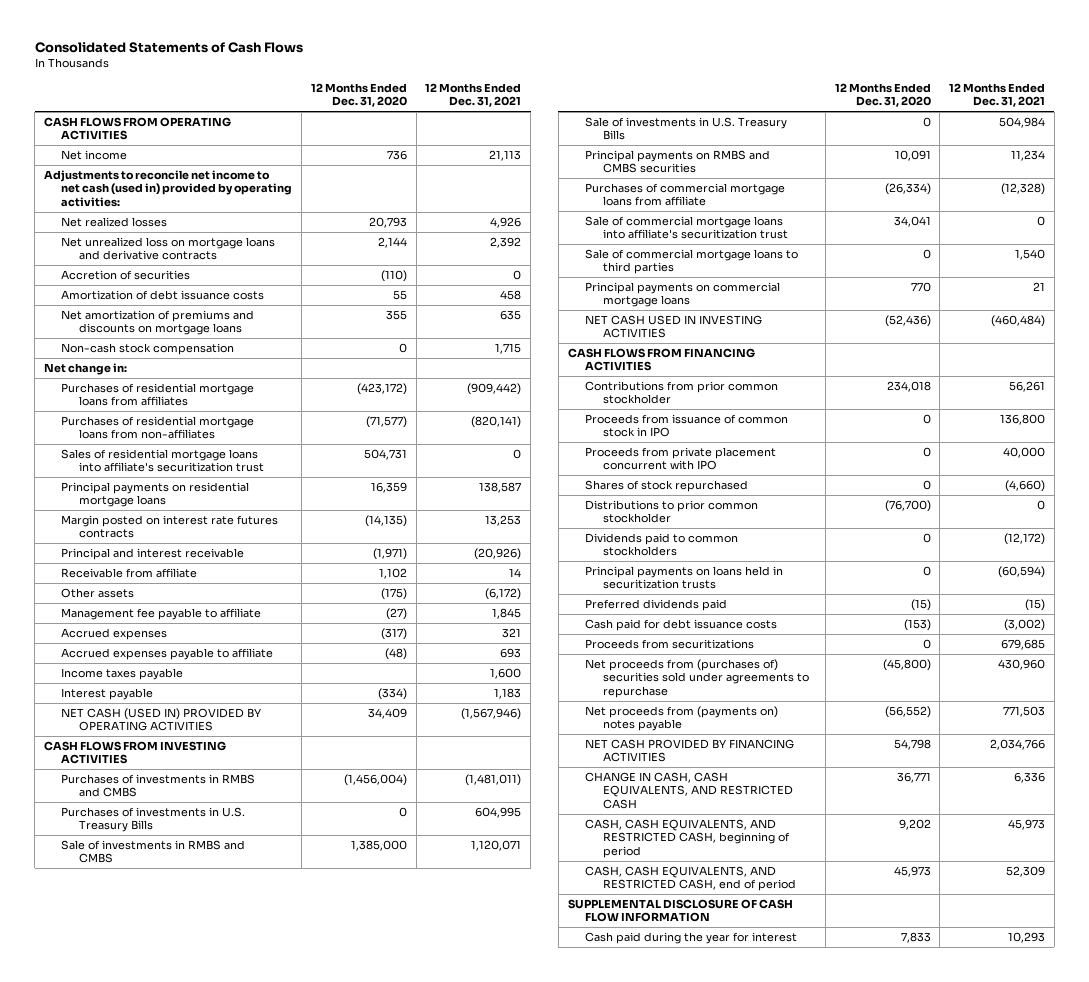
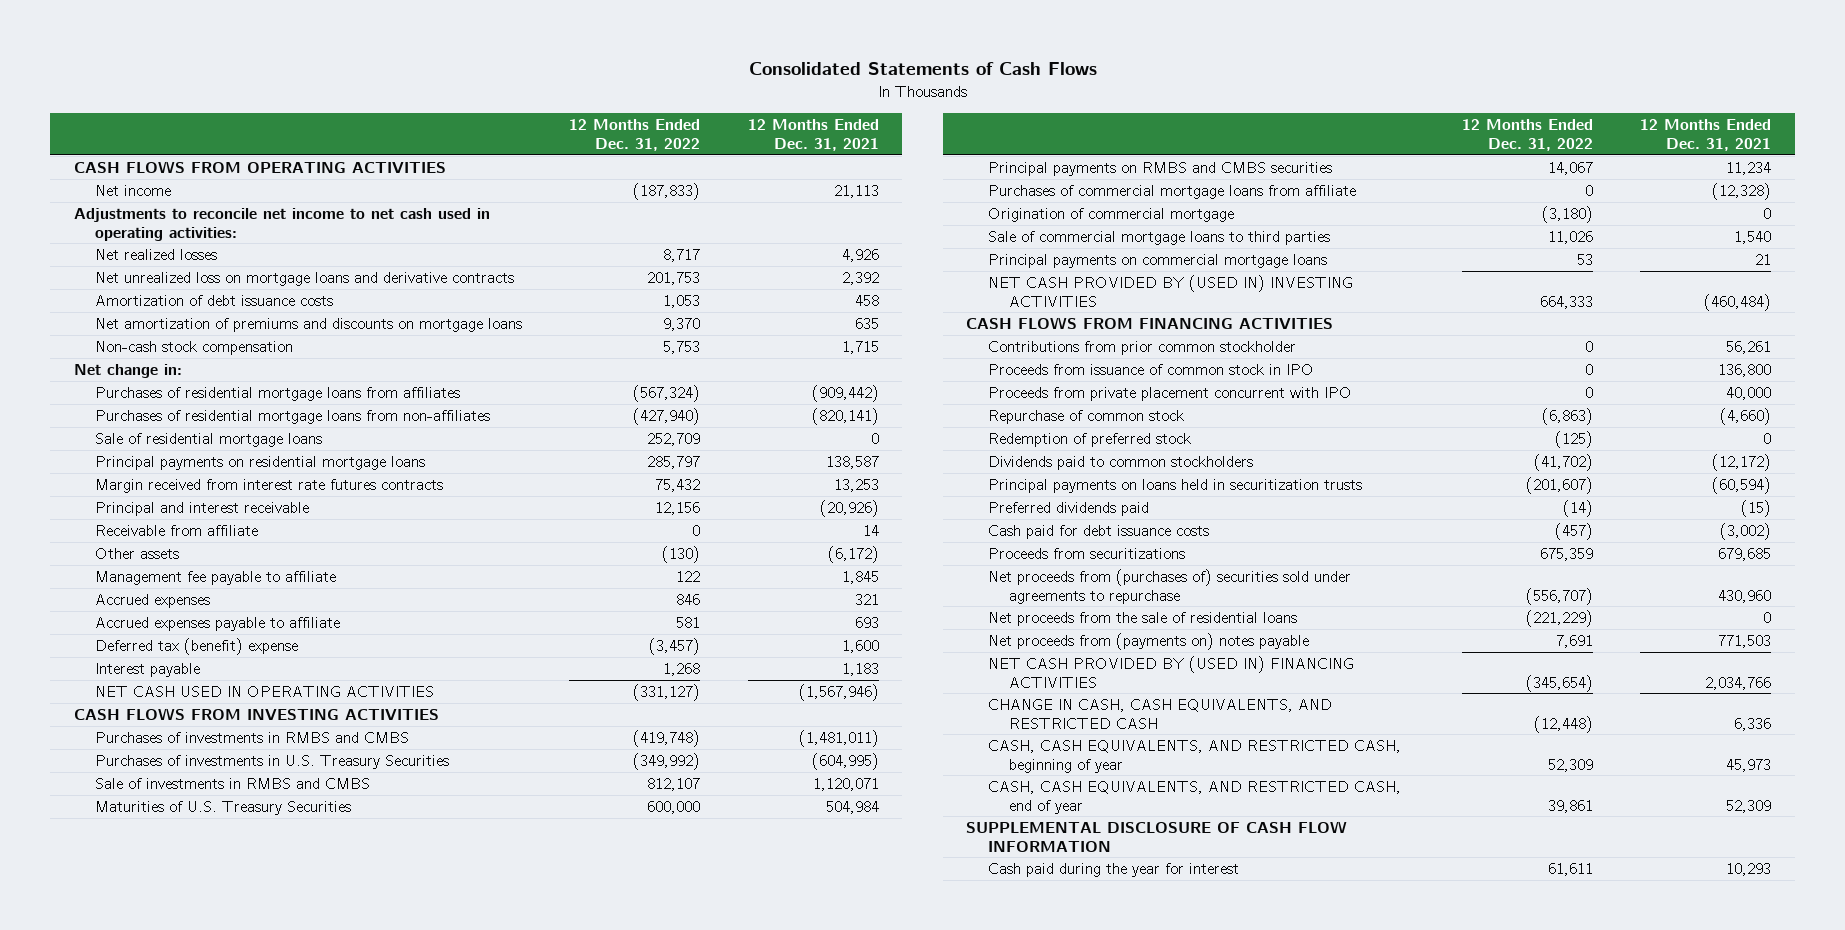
[310,83,407,108] 12 Months Ended Dec. 31, 2020 -> none
none -> [569,119,701,152] 12 Months Ended Dec. 31, 2022
[43,170,293,207] Adjustments to reconcile net income to net cash (used in) provided by operating activities: -> [73,207,490,241] Adjustments to reconcile net income to net cash used in operating activities:
[61,270,191,281] Accretion of securities -> none
[61,449,264,473] Sales of residential mortgage loans into affiliate's securitization trust -> [95,432,323,447] Sale of residential mortgage loans
[61,515,279,539] Margin posted on interest rate futures contracts -> [95,478,444,493] Margin received from interest rate futures contracts
[61,668,184,681] Income taxes payable -> [95,637,299,655] Deferred tax (benefit) expense
[61,708,262,732] NET CASH (USED IN) PROVIDED BY OPERATING ACTIVITIES -> [95,685,435,697] NET CASH USED IN OPERATING ACTIVITIES
[61,807,246,833] Purchases of investments in U.S. Treasury Bills -> [95,754,450,769] Purchases of investments in U.S. Treasury Securities
[475,807,522,819] 604,995 -> [811,752,879,770] (604,995)
[585,117,788,141] Sale of investments in U.S. Treasury Bills -> [95,800,352,815] Maturities of U.S. Treasury Securities
[585,216,788,240] Sale of commercial mortgage loans into affiliate's securitization trust -> none
none -> [987,207,1234,222] Origination of commercial mortgage
[585,315,763,339] NET CASH USED IN INVESTING ACTIVITIES -> [987,274,1353,307] NET CASH PROVIDED BY (USED IN) INVESTING ACTIVITIES
[585,500,759,524] Distributions to prior common stockholder -> none
[585,480,749,493] Shares of stock repurchased -> [987,409,1184,424] Repurchase of common stock
none -> [987,432,1191,447] Redemption of preferred stock
none -> [987,611,1297,626] Net proceeds from the sale of residential loans
[585,739,795,763] NET CASH PROVIDED BY FINANCING ACTIVITIES -> [987,655,1354,688] NET CASH PROVIDED BY (USED IN) FINANCING ACTIVITIES
[585,819,790,858] CASH, CASH EQUIVALENTS, AND RESTRICTED CASH, beginning of period -> [987,739,1401,773] CASH, CASH EQUIVALENTS, AND RESTRICTED CASH, beginning of year
[585,866,796,892] CASH, CASH EQUIVALENTS, AND RESTRICTED CASH, end of period -> [987,780,1401,814] CASH, CASH EQUIVALENTS, AND RESTRICTED CASH, end of year

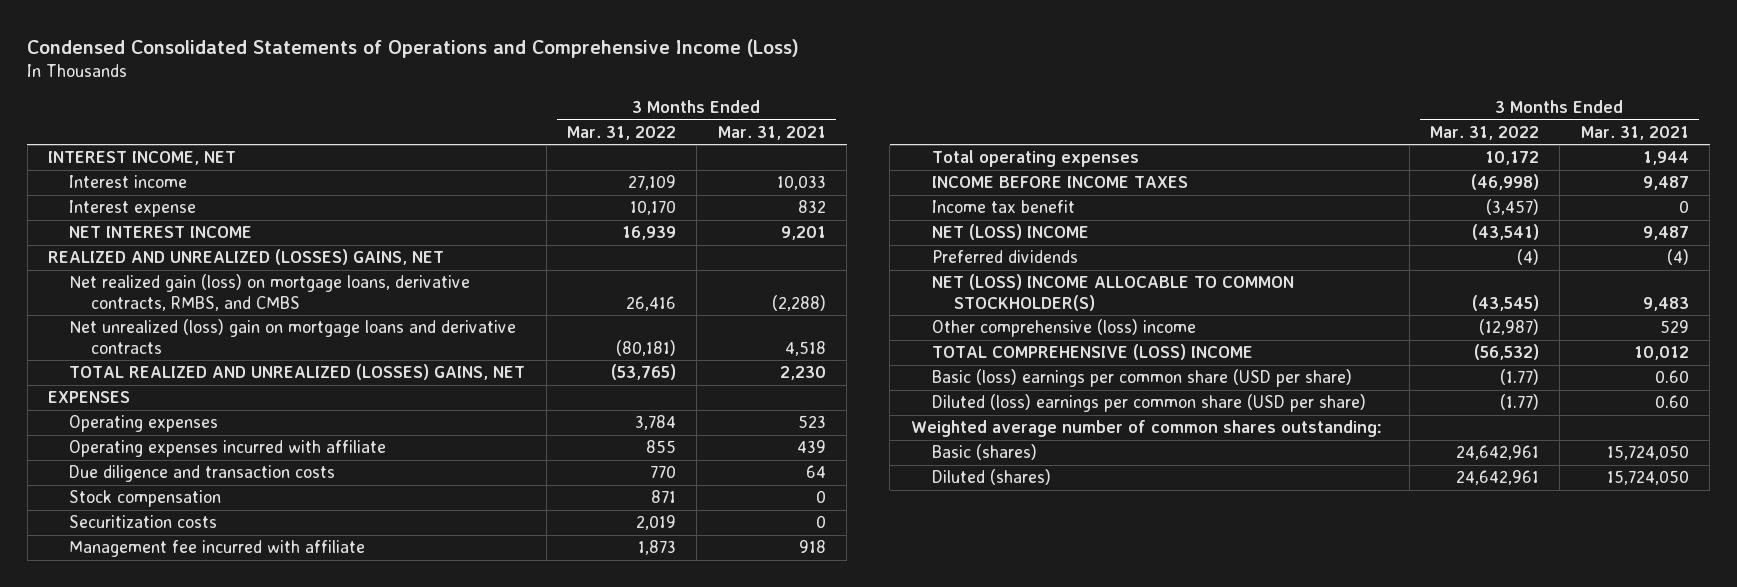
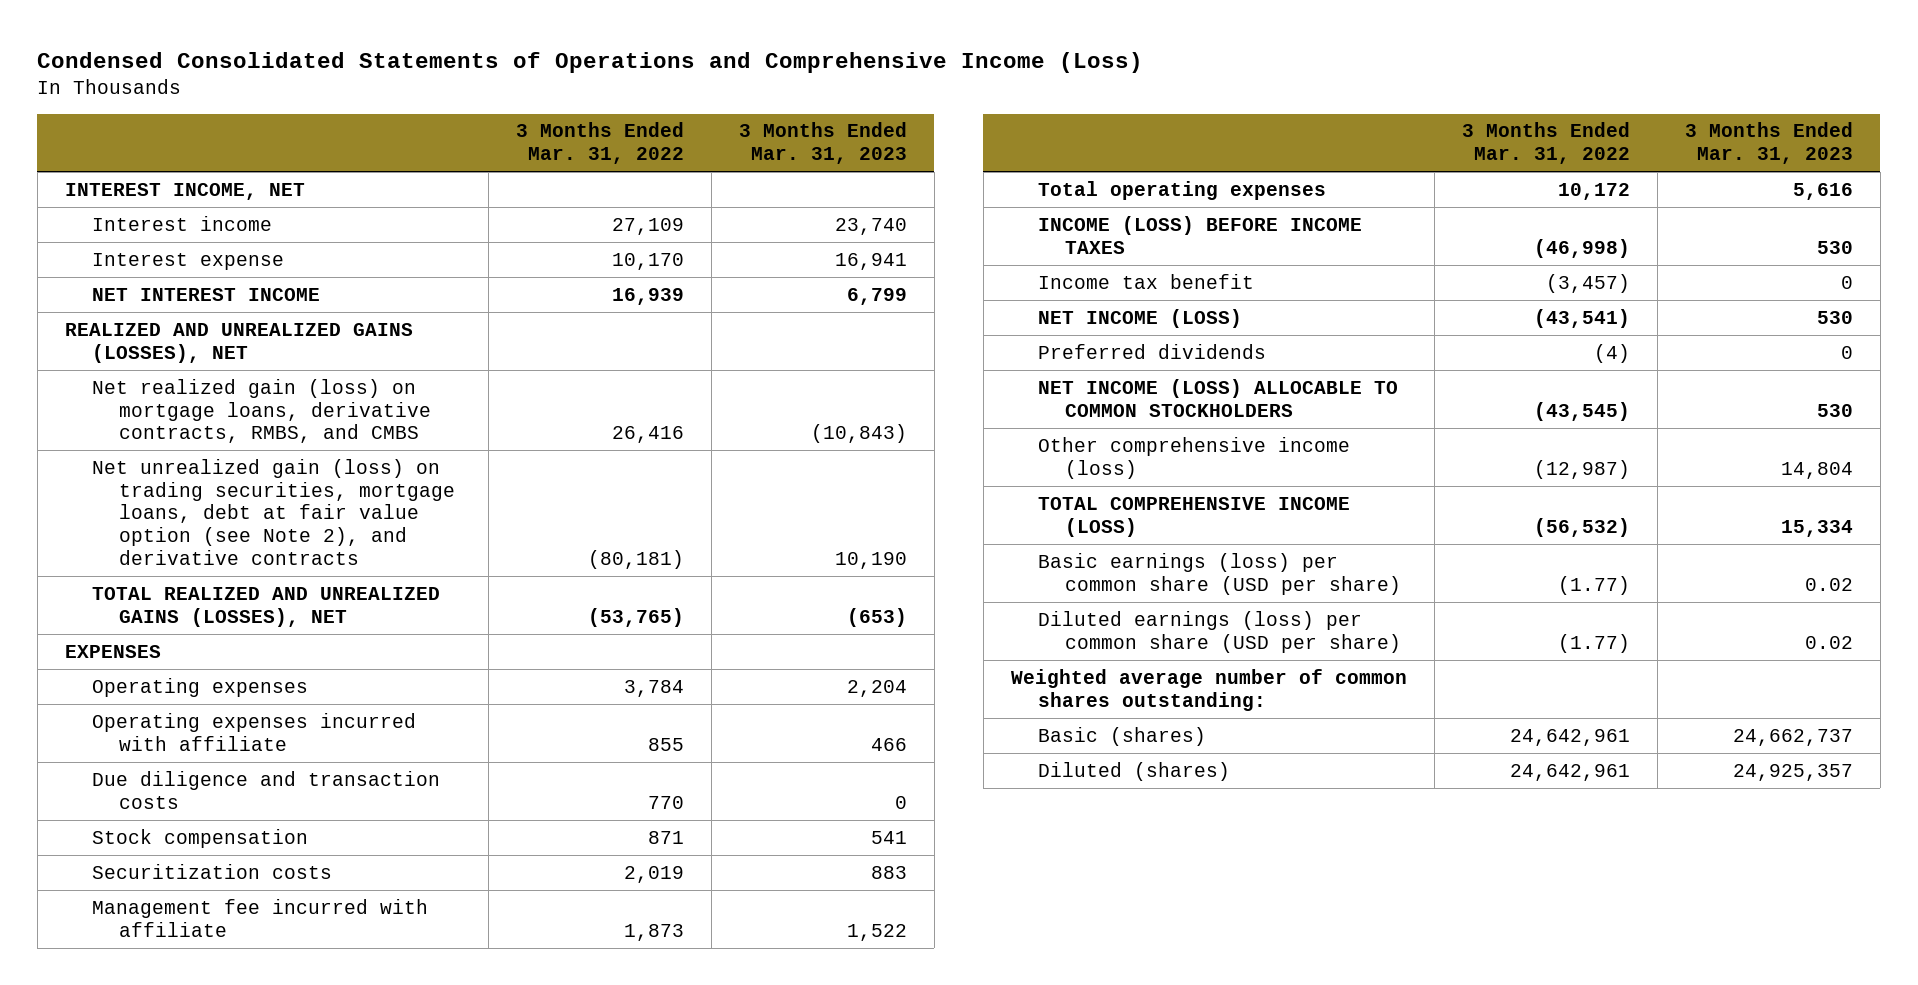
[717,125,826,140] Mar. 31, 2021 -> none
none -> [738,122,907,165] 3 Months Ended Mar. 31, 2023
[47,249,444,266] REALIZED AND UNREALIZED (LOSSES) GAINS, NET -> [64,322,413,363] REALIZED AND UNREALIZED GAINS (LOSSES), NET
[69,319,517,354] Net unrealized (loss) gain on mortgage loans and derivative contracts -> [91,458,455,566] Net unrealized gain (loss) on trading securities, mortgage loans, debt at fair value option (see Note 2), and derivative contracts
[69,364,526,381] TOTAL REALIZED AND UNREALIZED (LOSSES) GAINS, NET -> [91,586,440,627] TOTAL REALIZED AND UNREALIZED GAINS (LOSSES), NET
[932,176,1189,189] INCOME BEFORE INCOME TAXES -> [1037,215,1362,254] INCOME (LOSS) BEFORE INCOME TAXES
[932,224,1090,241] NET (LOSS) INCOME -> [1037,308,1242,328] NET INCOME (LOSS)
[932,274,1295,311] NET (LOSS) INCOME ALLOCABLE TO COMMON STOCKHOLDER(S) -> [1037,378,1398,417] NET INCOME (LOSS) ALLOCABLE TO COMMON STOCKHOLDERS
[932,319,1197,338] Other comprehensive (loss) income -> [1037,436,1350,479] Other comprehensive income (loss)
[932,344,1254,361] TOTAL COMPREHENSIVE (LOSS) INCOME -> [1037,496,1350,537] TOTAL COMPREHENSIVE INCOME (LOSS)
[932,369,1353,388] Basic (loss) earnings per common share (USD per share) -> [1037,552,1402,595] Basic earnings (loss) per common share (USD per share)
[932,394,1367,413] Diluted (loss) earnings per common share (USD per share) -> [1037,610,1402,653] Diluted earnings (loss) per common share (USD per share)

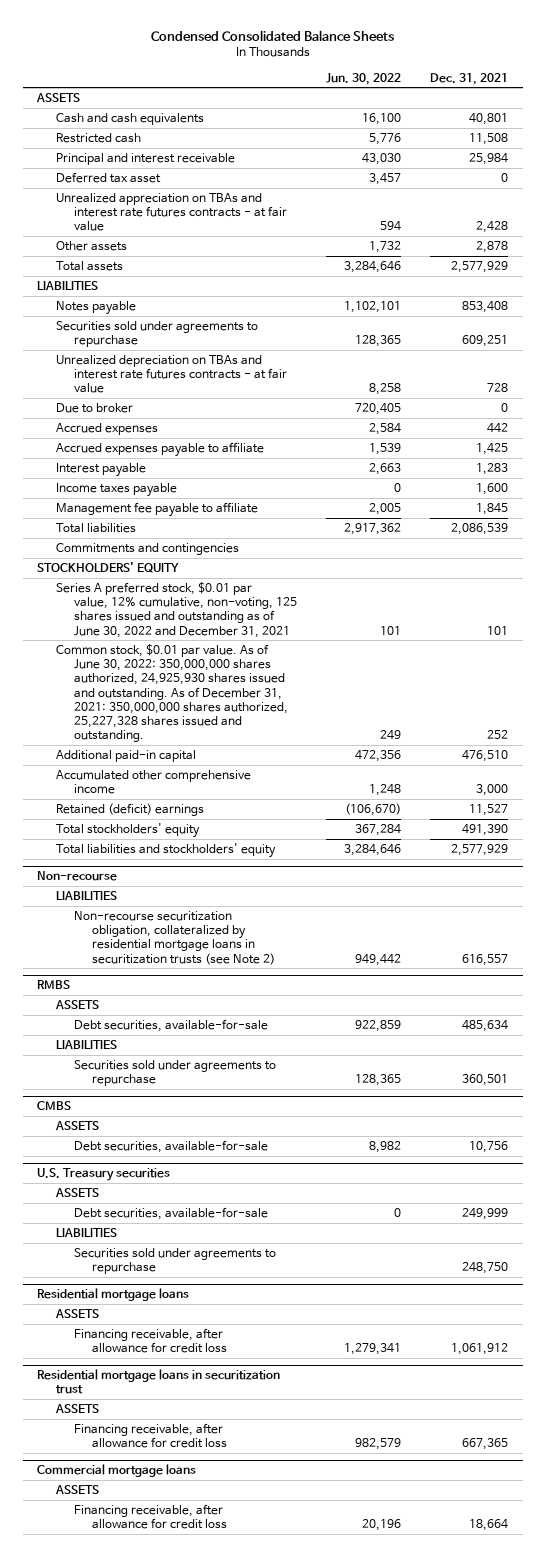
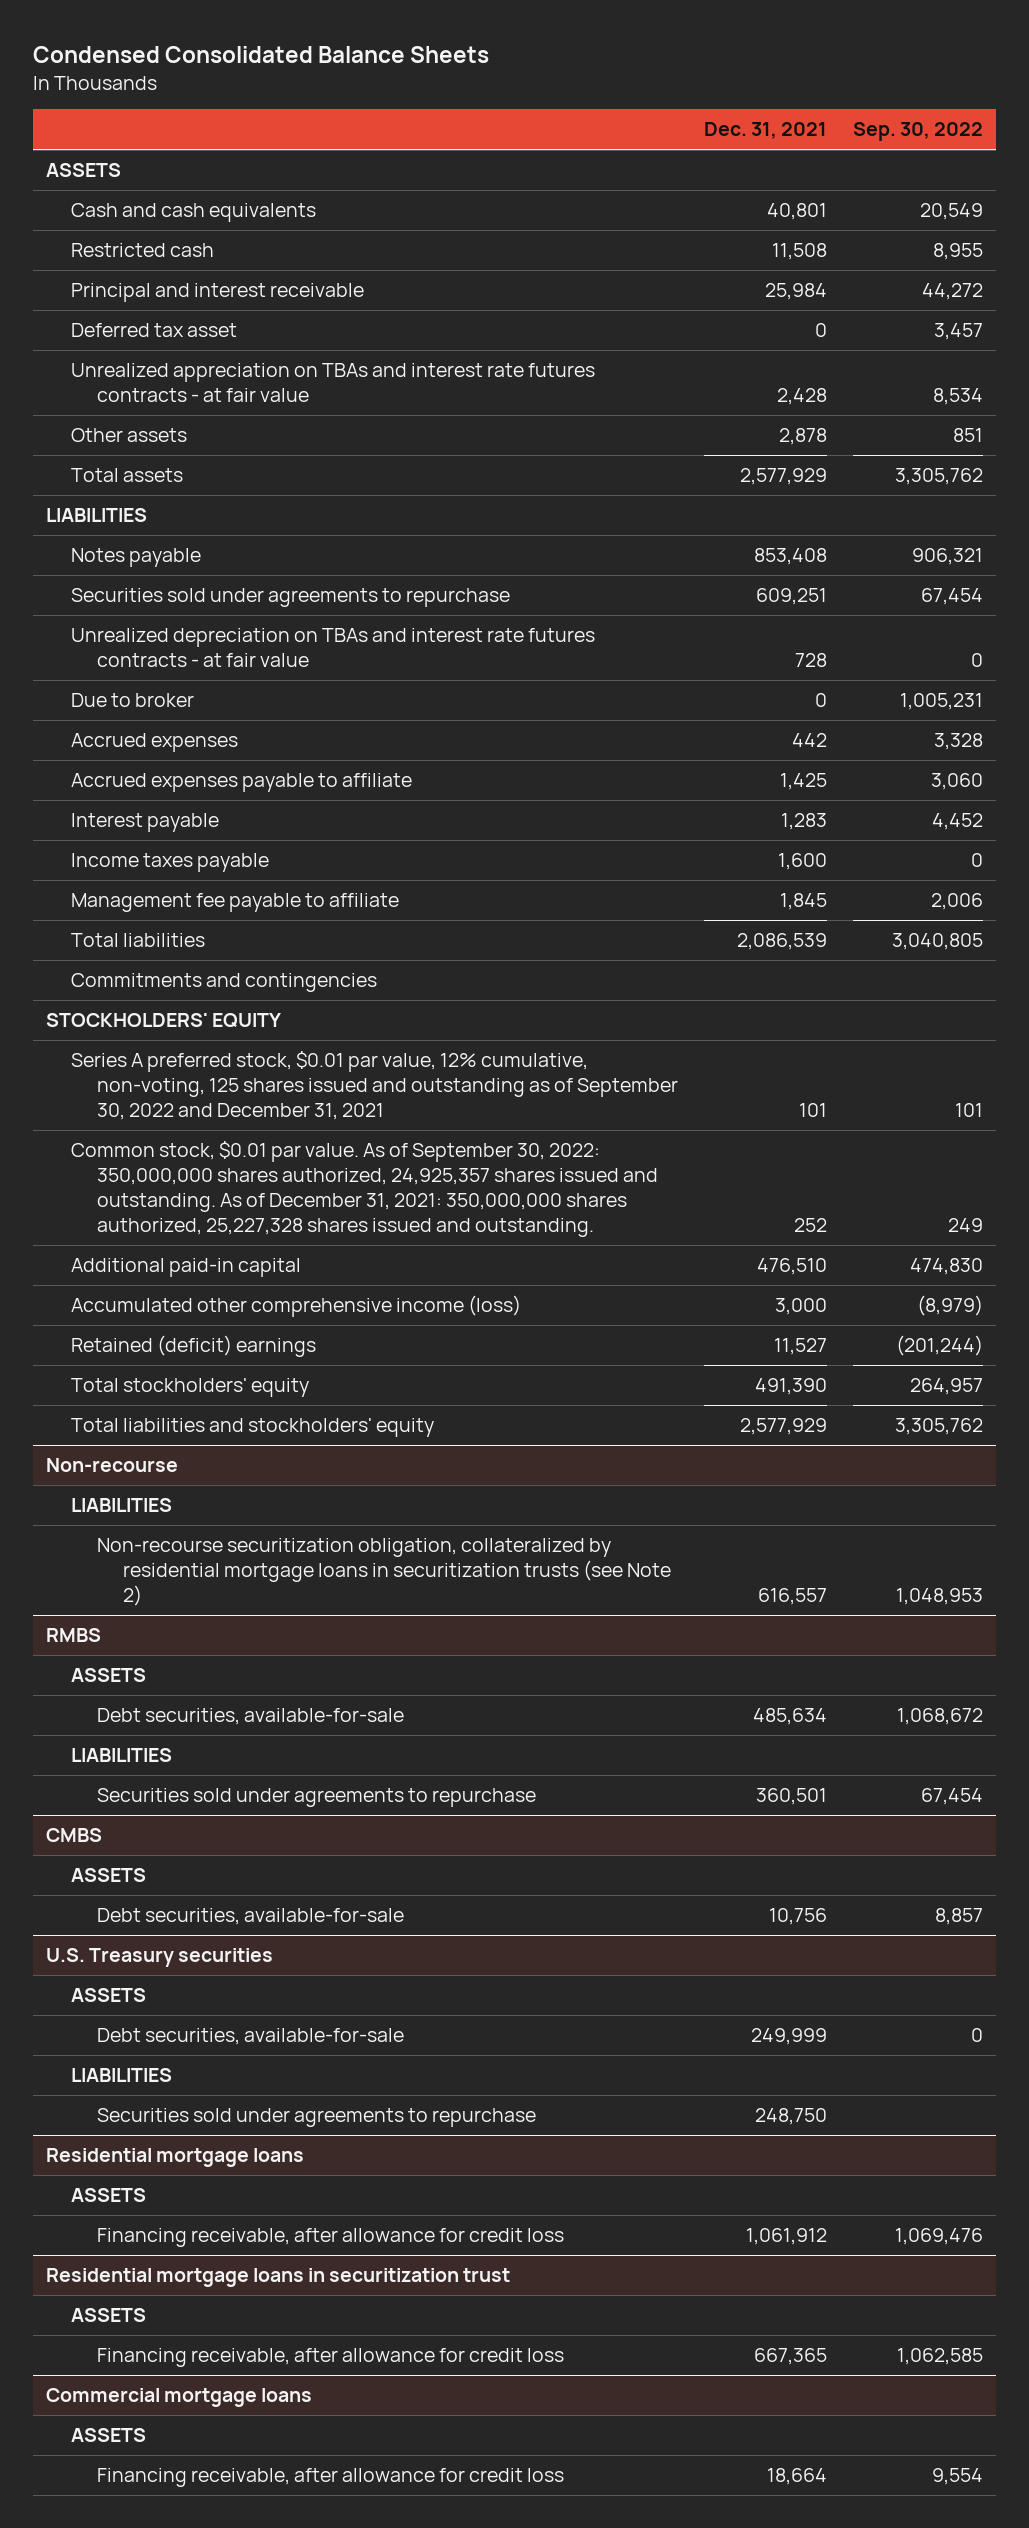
[326,72,402,85] Jun. 30, 2022 -> none
none -> [852,122,983,142] Sep. 30, 2022
[55,581,297,638] Series A preferred stock, $0.01 par value, 12% cumulative, non-voting, 125 shares issued and outstanding as of June 30, 2022 and December 31, 2021 -> [71,1050,679,1120] Series A preferred stock, $0.01 par value, 12% cumulative, non-voting, 125 shares issued and outstanding as of September 30, 2022 and December 31, 2021
[55,643,288,743] Common stock, $0.01 par value. As of June 30, 2022: 350,000,000 shares authorized, 24,925,930 shares issued and outstanding. As of December 31, 2021: 350,000,000 shares authorized, 25,227,328 shares issued and outstanding. -> [71,1140,659,1237] Common stock, $0.01 par value. As of September 30, 2022: 350,000,000 shares authorized, 24,925,357 shares issued and outstanding. As of December 31, 2021: 350,000,000 shares authorized, 25,227,328 shares issued and outstanding.
[55,769,251,795] Accumulated other comprehensive income -> [71,1294,522,1317] Accumulated other comprehensive income (loss)

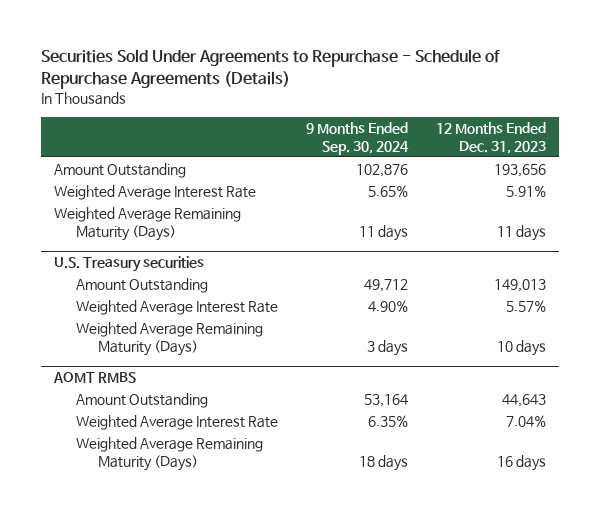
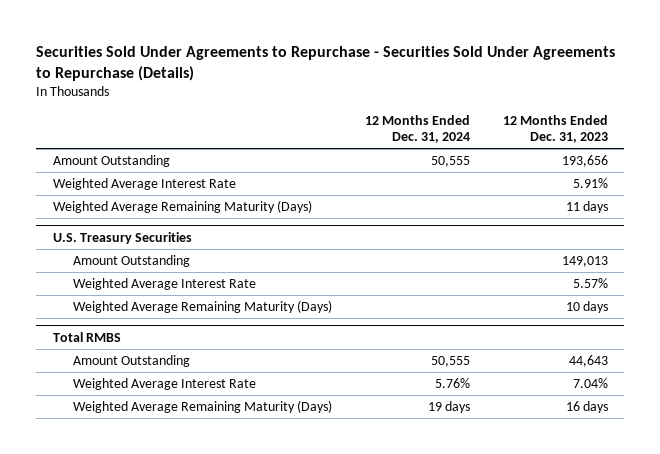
[40,49,500,90] Securities Sold Under Agreements to Repurchase - Schedule of Repurchase Agreements (Details) -> [36,45,616,81] Securities Sold Under Agreements to Repurchase - Securities Sold Under Agreements to Repurchase (Details)
[305,121,409,155] 9 Months Ended Sep. 30, 2024 -> none
none -> [364,114,470,143] 12 Months Ended Dec. 31, 2024
[54,255,205,272] U.S. Treasury securities -> [52,231,192,244] U.S. Treasury Securities
[53,371,137,383] AOMT RMBS -> [52,331,121,342] Total RMBS

